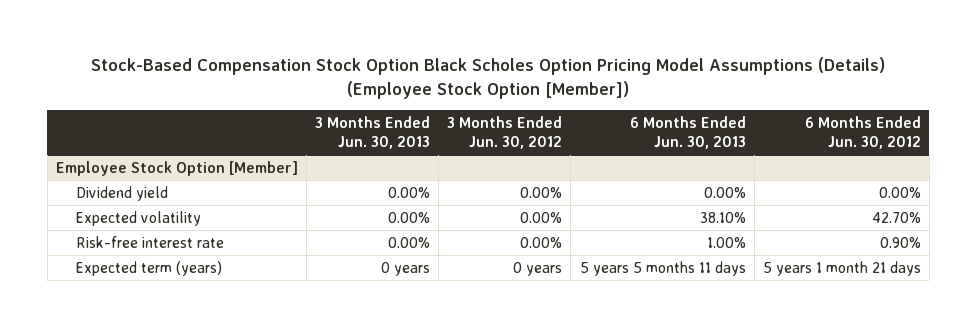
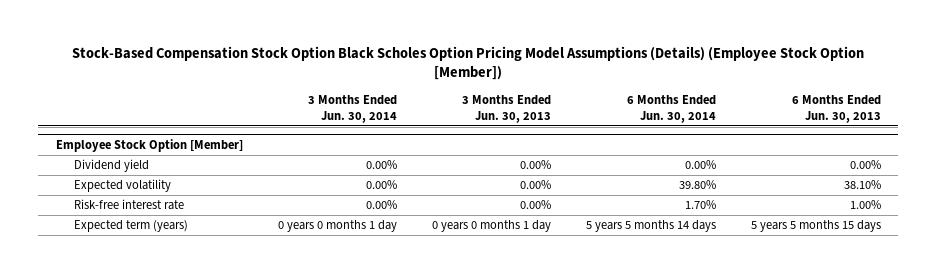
[447,115,563,150] 3 Months Ended Jun. 30, 2012 -> none
[804,115,921,150] 6 Months Ended Jun. 30, 2012 -> none
none -> [307,95,397,123] 3 Months Ended Jun. 30, 2014
none -> [626,95,716,123] 6 Months Ended Jun. 30, 2014
[381,261,431,276] 0 years -> [431,220,551,233] 0 years 0 months 1 day
[579,260,746,276] 5 years 5 months 11 days -> [750,220,881,233] 5 years 5 months 15 days

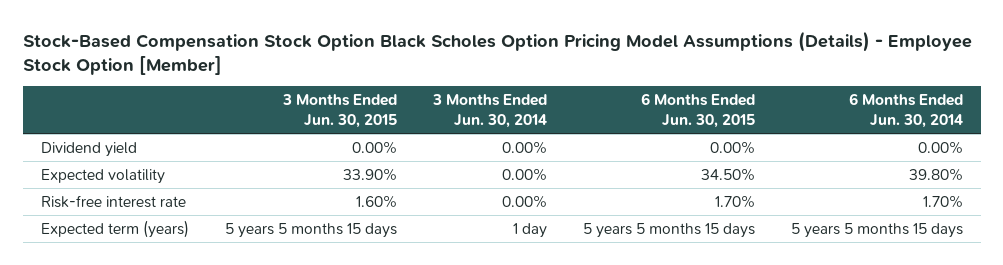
[72,45,865,81] Stock-Based Compensation Stock Option Black Scholes Option Pricing Model Assumptions (Details) (Employee Stock Option [Member]) -> [22,30,972,75] Stock-Based Compensation Stock Option Black Scholes Option Pricing Model Assumptions (Details) - Employee Stock Option [Member]
[461,95,551,123] 3 Months Ended Jun. 30, 2013 -> none
[791,95,881,123] 6 Months Ended Jun. 30, 2013 -> none
none -> [281,94,397,128] 3 Months Ended Jun. 30, 2015
none -> [640,93,755,128] 6 Months Ended Jun. 30, 2015
[55,139,243,153] Employee Stock Option [Member] -> none
[277,220,397,233] 0 years 0 months 1 day -> [512,222,547,238] 1 day
[585,220,716,233] 5 years 5 months 14 days -> [790,222,963,238] 5 years 5 months 15 days

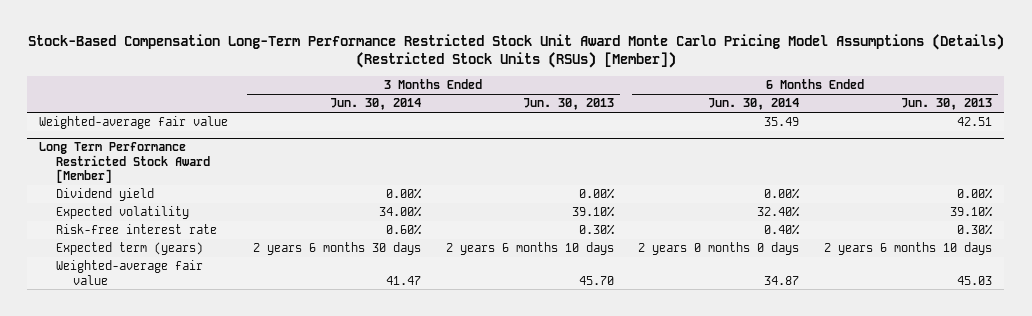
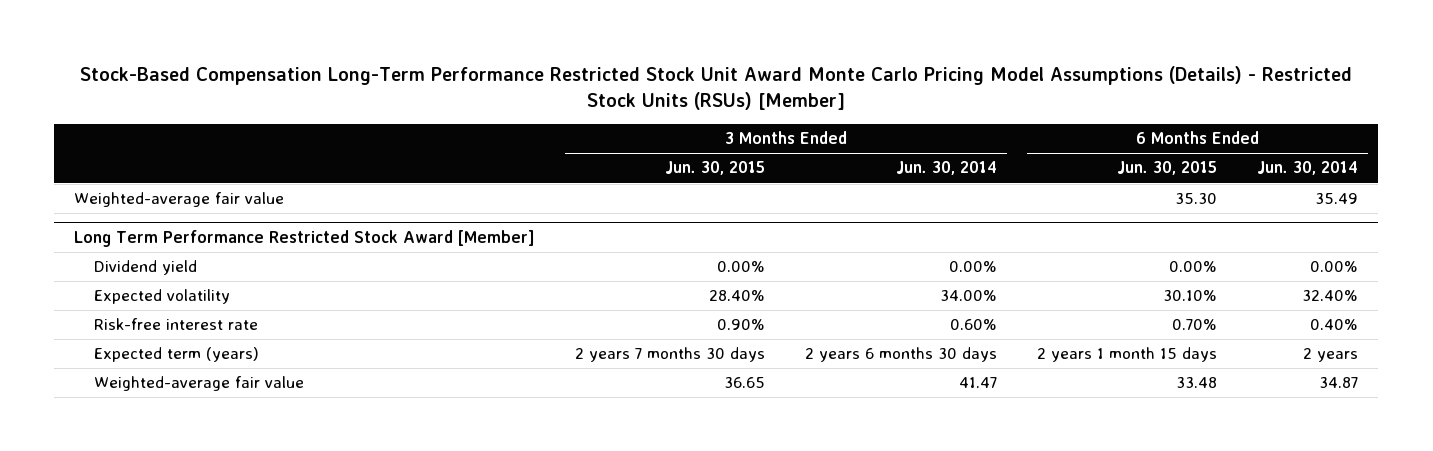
[27,33,1004,68] Stock-Based Compensation Long-Term Performance Restricted Stock Unit Award Monte Carlo Pricing Model Assumptions (Details) (Restricted Stock Units (RSUs) [Member]) -> [80,65,1353,110] Stock-Based Compensation Long-Term Performance Restricted Stock Unit Award Monte Carlo Pricing Model Assumptions (Details) - Restricted Stock Units (RSUs) [Member]
[522,98,614,111] Jun. 30, 2013 -> none
[901,98,993,111] Jun. 30, 2013 -> none
none -> [665,161,766,176] Jun. 30, 2015
none -> [1117,161,1218,176] Jun. 30, 2015
[638,242,800,256] 2 years 0 months 0 days -> [1303,348,1359,363] 2 years

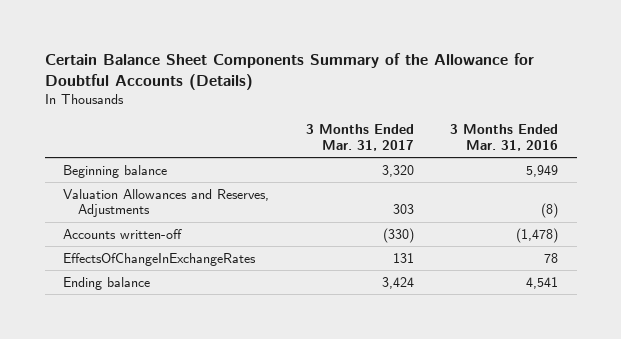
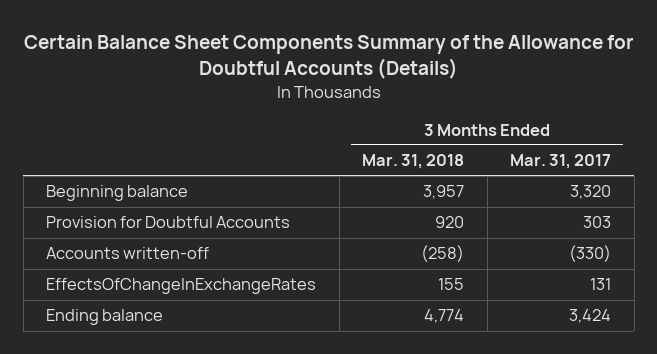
[450,124,559,151] 3 Months Ended Mar. 31, 2016 -> none
none -> [362,154,465,170] Mar. 31, 2018
[63,188,270,218] Valuation Allowances and Reserves, Adjustments -> none
none -> [46,216,291,229] Provision for Doubtful Accounts

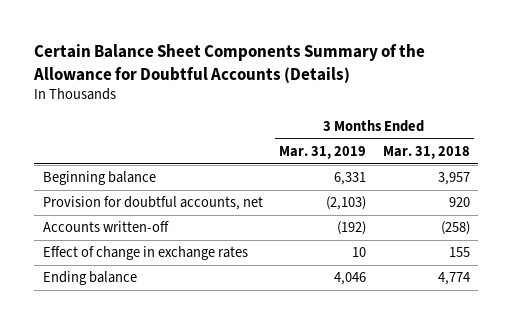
[510,154,612,170] Mar. 31, 2017 -> none
none -> [279,145,367,159] Mar. 31, 2019
[46,216,291,229] Provision for Doubtful Accounts -> [42,196,263,211] Provision for doubtful accounts, net
[46,278,317,295] EffectsOfChangeInExchangeRates -> [42,246,248,261] Effect of change in exchange rates

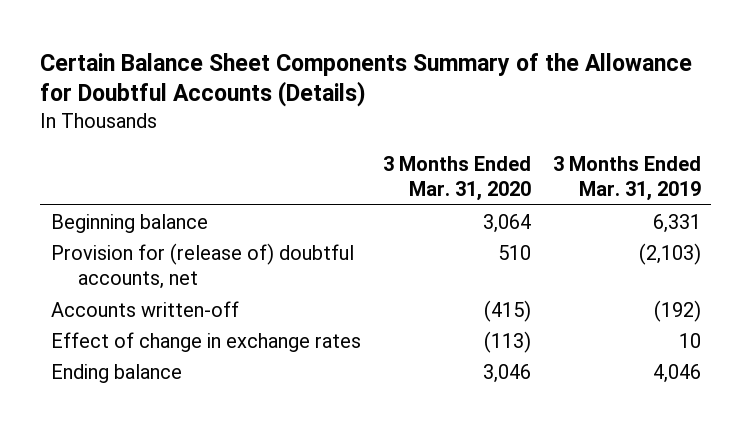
[382,145,470,159] Mar. 31, 2018 -> none
none -> [382,155,531,202] 3 Months Ended Mar. 31, 2020
[42,196,263,211] Provision for doubtful accounts, net -> [50,242,354,290] Provision for (release of) doubtful accounts, net

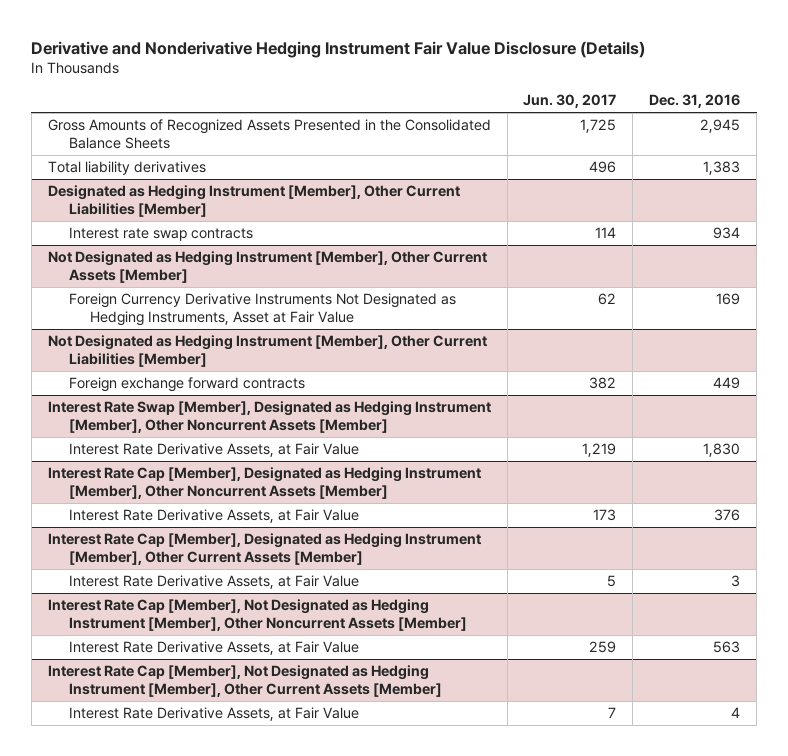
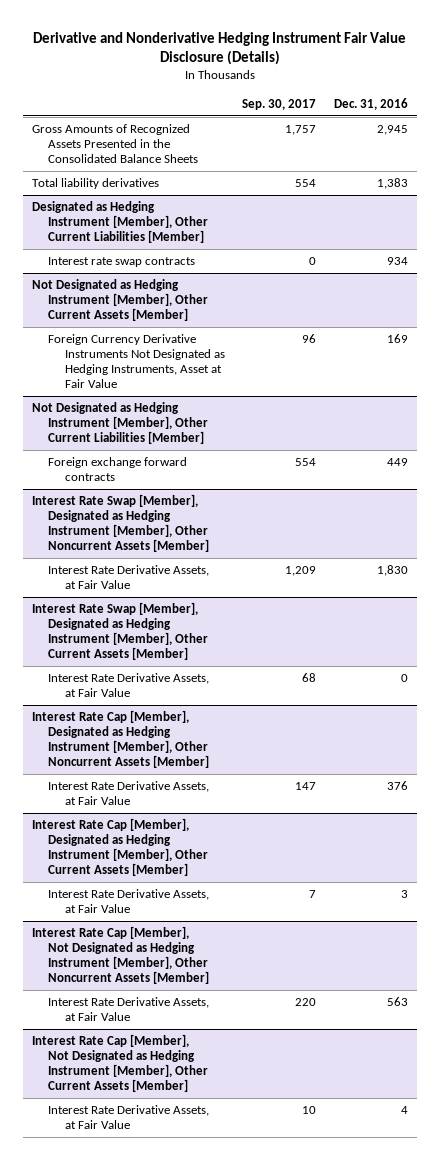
[523,94,617,109] Jun. 30, 2017 -> none
none -> [242,98,317,110] Sep. 30, 2017
none -> [32,602,209,661] Interest Rate Swap [Member], Designated as Hedging Instrument [Member], Other Current Assets [Member]
none -> [48,673,210,698] Interest Rate Derivative Assets, at Fair Value

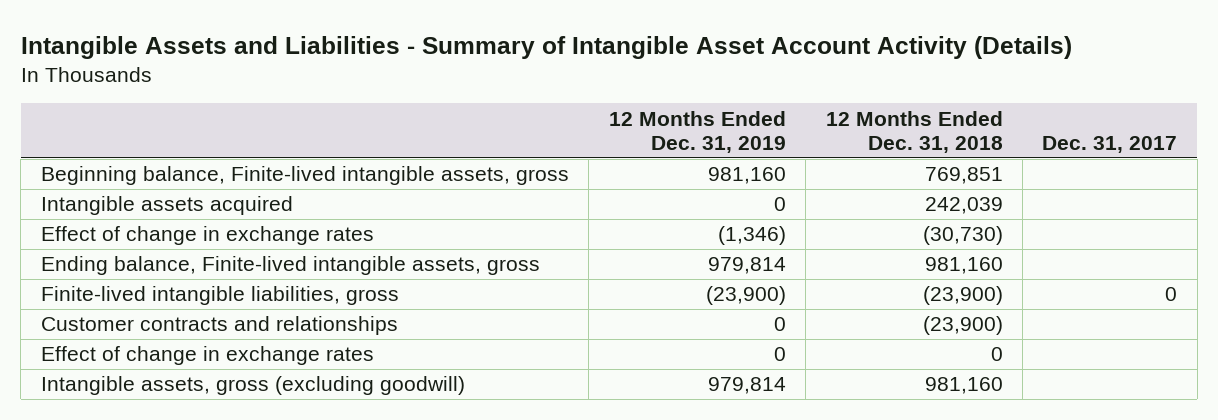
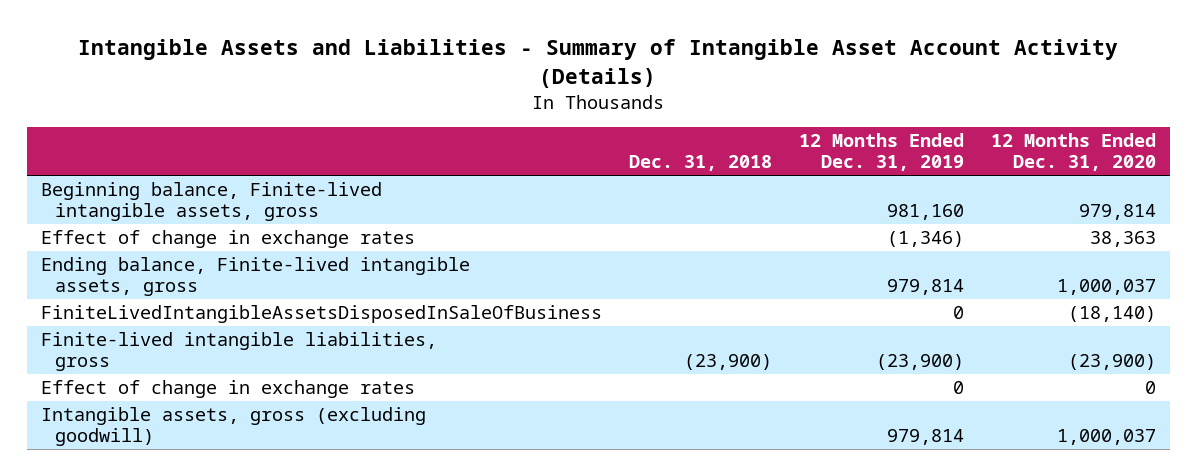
[825,110,1003,154] 12 Months Ended Dec. 31, 2018 -> none
[1042,136,1178,154] Dec. 31, 2017 -> none
none -> [628,155,772,172] Dec. 31, 2018
none -> [991,133,1157,172] 12 Months Ended Dec. 31, 2020
[40,196,293,216] Intangible assets acquired -> none
none -> [40,305,602,324] FiniteLivedIntangibleAssetsDisposedInSaleOfBusiness
[40,316,398,336] Customer contracts and relationships -> none

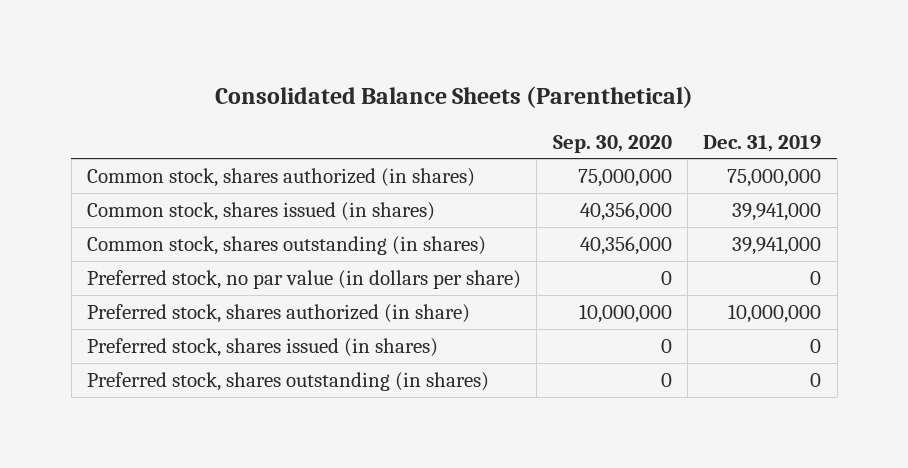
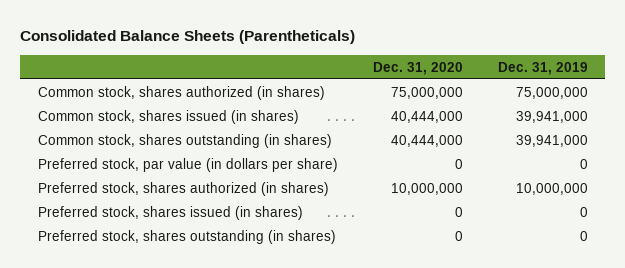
[215,85,694,108] Consolidated Balance Sheets (Parenthetical) -> [20,30,356,45] Consolidated Balance Sheets (Parentheticals)
[552,134,672,153] Sep. 30, 2020 -> none
none -> [372,61,463,75] Dec. 31, 2020
[86,270,521,290] Preferred stock, no par value (in dollars per share) -> [37,157,338,172] Preferred stock, par value (in dollars per share)
[86,304,470,324] Preferred stock, shares authorized (in share) -> [37,181,329,196] Preferred stock, shares authorized (in shares)

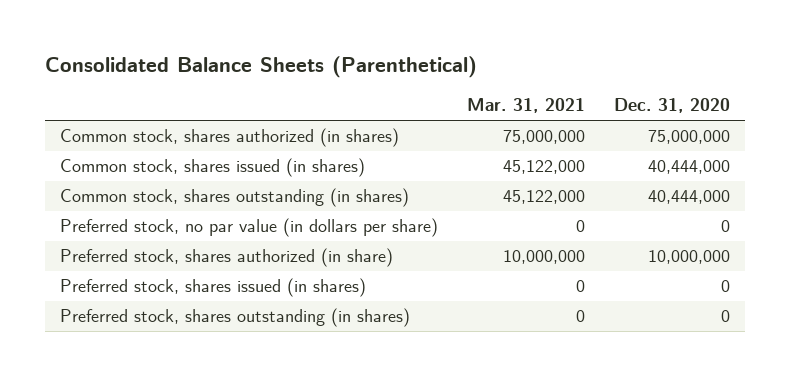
[20,30,356,45] Consolidated Balance Sheets (Parentheticals) -> [44,56,477,79] Consolidated Balance Sheets (Parenthetical)
[497,61,588,75] Dec. 31, 2019 -> none
none -> [466,98,585,114] Mar. 31, 2021
[37,157,338,172] Preferred stock, par value (in dollars per share) -> [59,218,438,238] Preferred stock, no par value (in dollars per share)
[37,181,329,196] Preferred stock, shares authorized (in shares) -> [59,248,393,268] Preferred stock, shares authorized (in share)

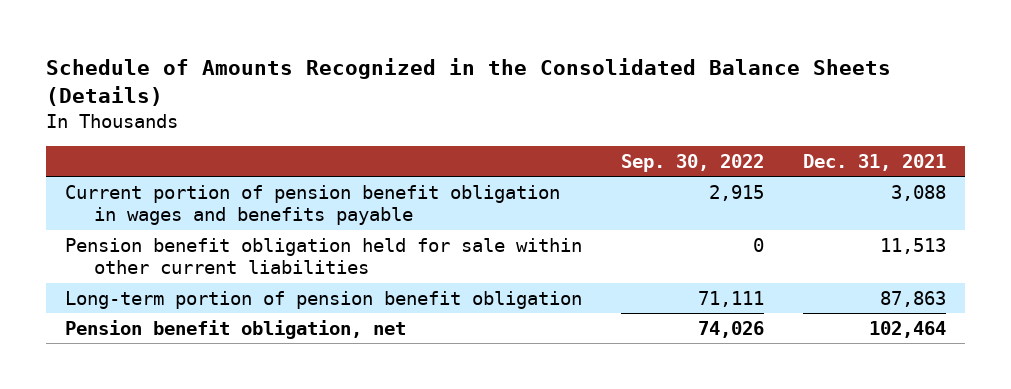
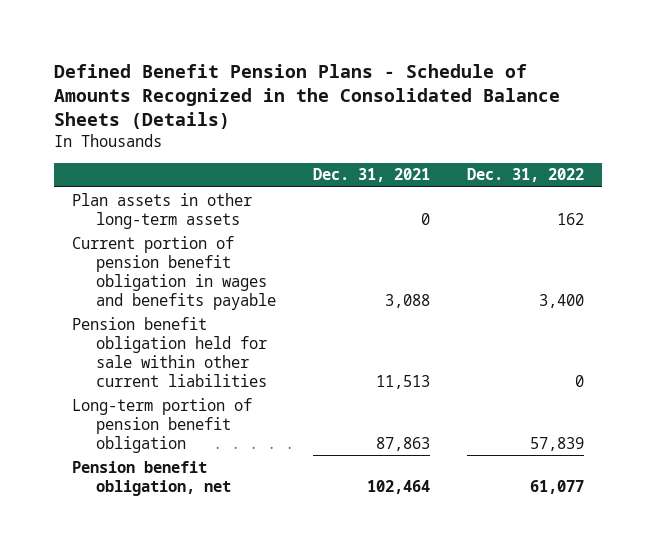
[46,57,892,107] Schedule of Amounts Recognized in the Consolidated Balance Sheets (Details) -> [53,63,560,130] Defined Benefit Pension Plans - Schedule of Amounts Recognized in the Consolidated Balance Sheets (Details)
[621,154,765,173] Sep. 30, 2022 -> none
none -> [466,168,584,183] Dec. 31, 2022
none -> [72,192,253,229] Plan assets in other long-term assets

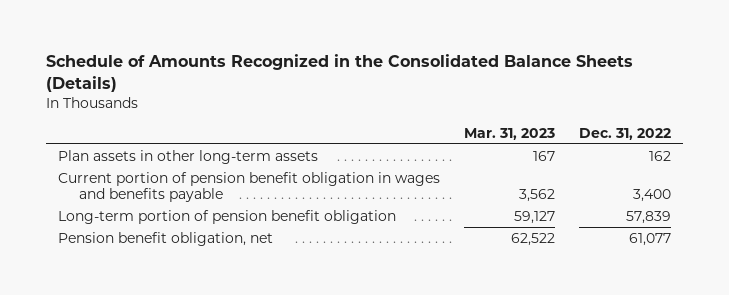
[53,63,560,130] Defined Benefit Pension Plans - Schedule of Amounts Recognized in the Consolidated Balance Sheets (Details) -> [45,54,633,93] Schedule of Amounts Recognized in the Consolidated Balance Sheets (Details)
[312,168,430,183] Dec. 31, 2021 -> none
none -> [464,127,556,140] Mar. 31, 2023
[72,316,267,387] Pension benefit obligation held for sale within other current liabilities -> none

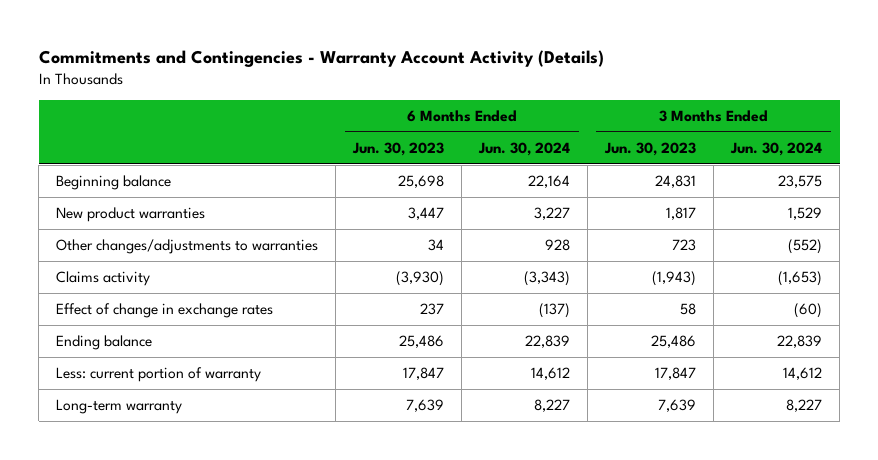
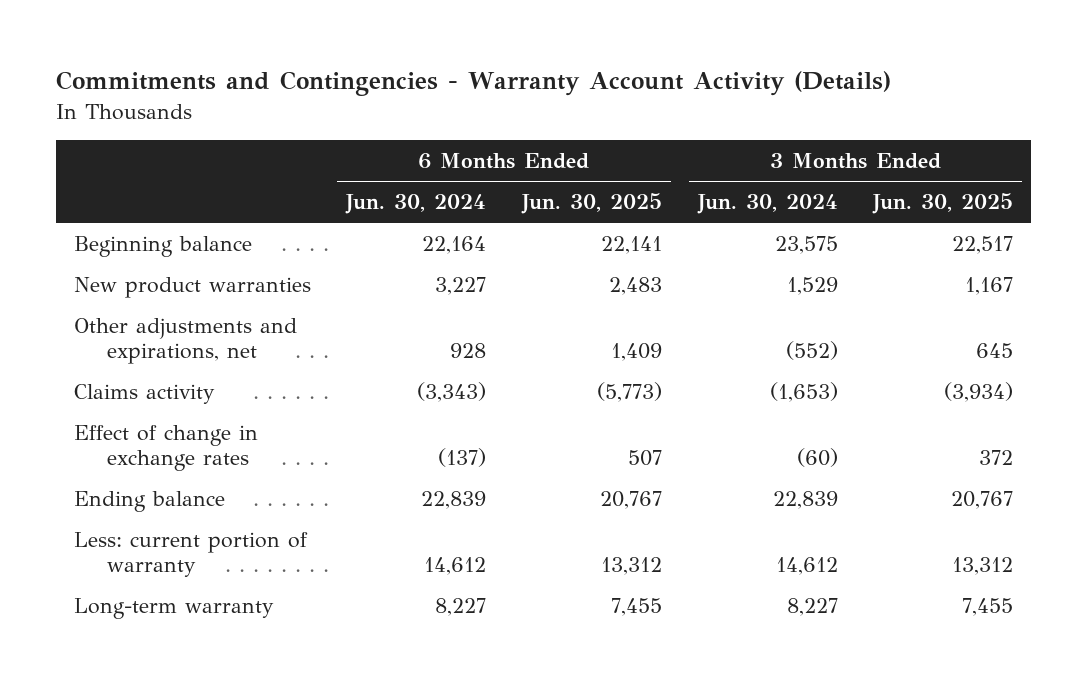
[352,141,445,156] Jun. 30, 2023 -> none
[604,141,697,156] Jun. 30, 2023 -> none
none -> [521,193,663,215] Jun. 30, 2025
none -> [872,193,1014,215] Jun. 30, 2025
[56,239,319,255] Other changes/adjustments to warranties -> [73,317,297,365] Other adjustments and expirations, net

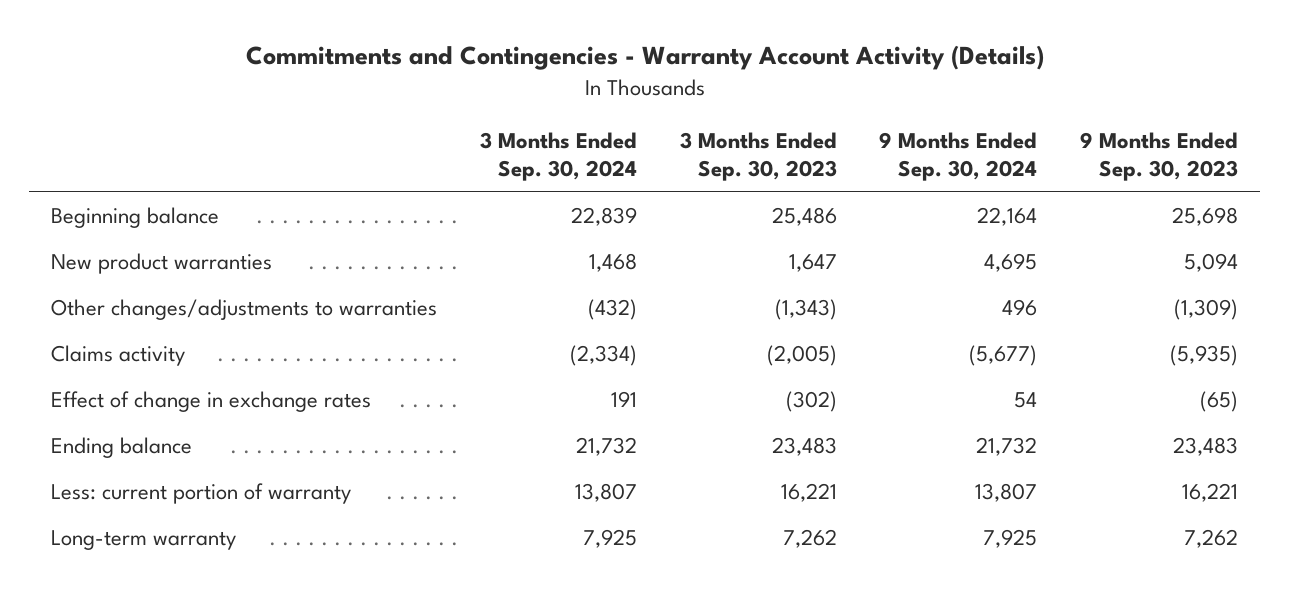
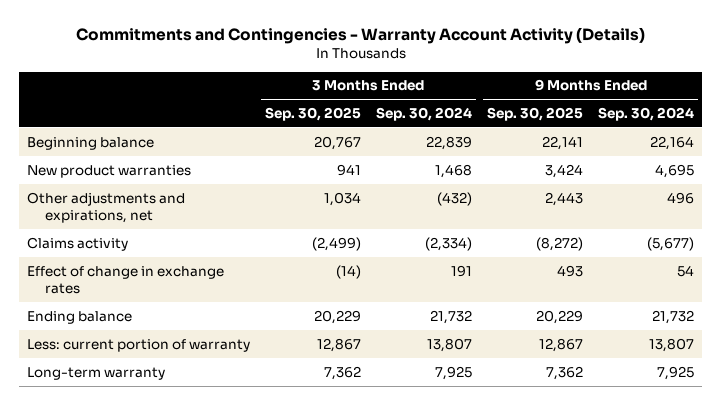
[679,131,837,182] 3 Months Ended Sep. 30, 2023 -> none
[1080,131,1239,182] 9 Months Ended Sep. 30, 2023 -> none
none -> [264,106,361,121] Sep. 30, 2025
none -> [487,106,584,121] Sep. 30, 2025
[50,299,437,321] Other changes/adjustments to warranties -> [26,191,185,224] Other adjustments and expirations, net

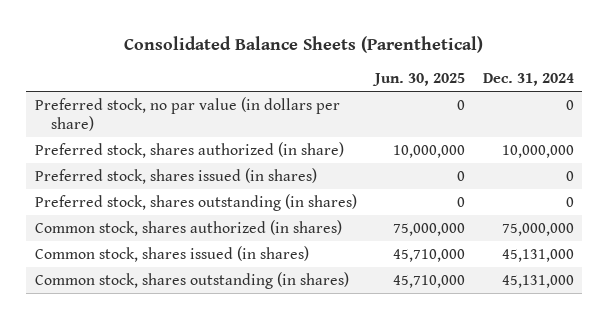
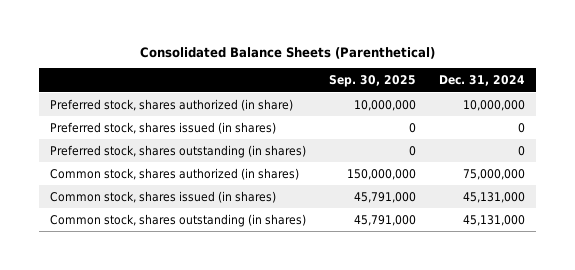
[371,72,465,86] Jun. 30, 2025 -> none
none -> [329,75,417,88] Sep. 30, 2025
[34,96,340,131] Preferred stock, no par value (in dollars per share) -> none

